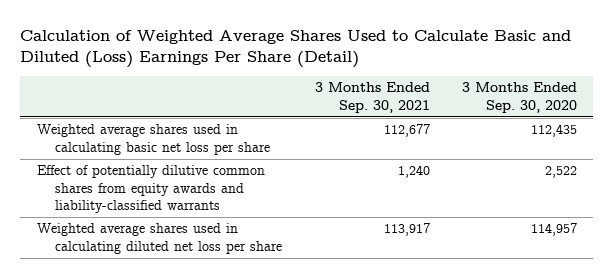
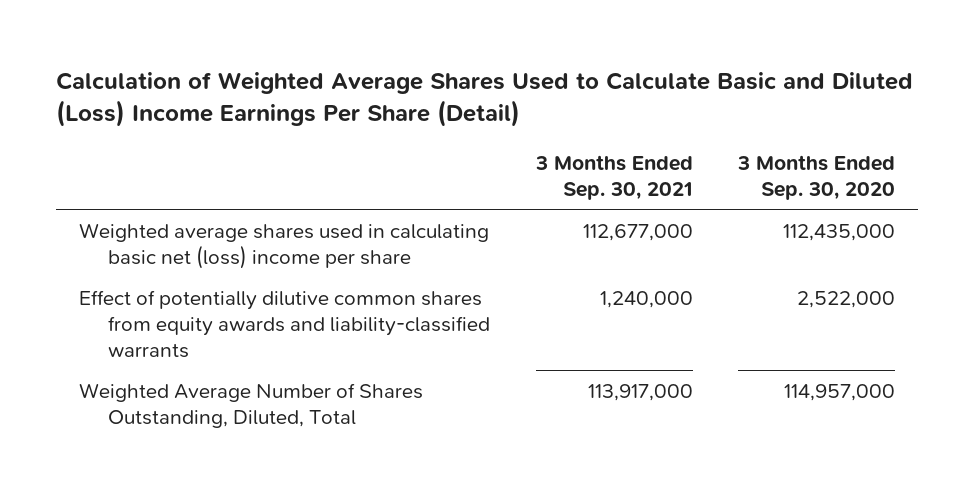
[20,30,572,69] Calculation of Weighted Average Shares Used to Calculate Basic and Diluted (Loss) Earnings Per Share (Detail) -> [56,71,914,128] Calculation of Weighted Average Shares Used to Calculate Basic and Diluted (Loss) Income Earnings Per Share (Detail)
[36,124,271,155] Weighted average shares used in calculating basic net loss per share -> [79,222,490,269] Weighted average shares used in calculating basic net (loss) income per share
[383,124,430,138] 112,677 -> [582,223,693,241] 112,677,000
[531,124,578,138] 112,435 -> [783,223,896,241] 112,435,000
[397,165,430,179] 1,240 -> [599,290,693,308] 1,240,000
[545,166,578,179] 2,522 -> [797,290,896,308] 2,522,000
[36,223,283,254] Weighted average shares used in calculating diluted net loss per share -> [79,382,424,428] Weighted Average Number of Shares Outstanding, Diluted, Total
[383,223,430,237] 113,917 -> [587,383,693,401] 113,917,000
[531,223,578,237] 114,957 -> [784,383,896,401] 114,957,000

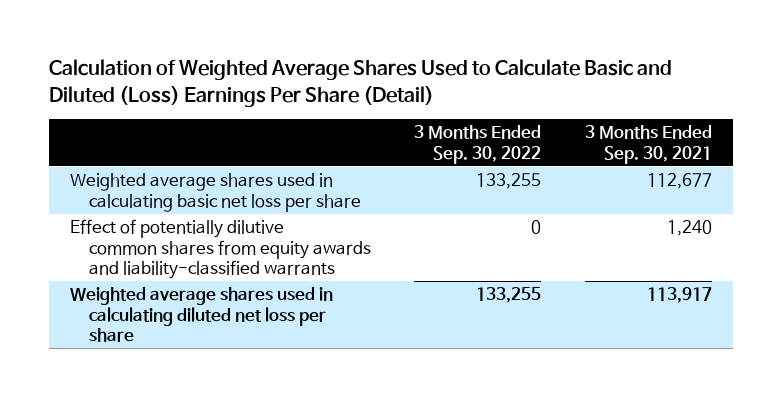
[56,71,914,128] Calculation of Weighted Average Shares Used to Calculate Basic and Diluted (Loss) Income Earnings Per Share (Detail) -> [48,59,672,107] Calculation of Weighted Average Shares Used to Calculate Basic and Diluted (Loss) Earnings Per Share (Detail)
[737,154,896,200] 3 Months Ended Sep. 30, 2020 -> none
none -> [414,125,542,164] 3 Months Ended Sep. 30, 2022
[79,222,490,269] Weighted average shares used in calculating basic net (loss) income per share -> [70,173,361,212] Weighted average shares used in calculating basic net loss per share
[582,223,693,241] 112,677,000 -> [646,173,712,190] 112,677
[599,290,693,308] 1,240,000 -> [666,220,712,237] 1,240
[79,382,424,428] Weighted Average Number of Shares Outstanding, Diluted, Total -> [70,287,334,343] Weighted average shares used in calculating diluted net loss per share
[587,383,693,401] 113,917,000 -> [646,287,712,304] 113,917

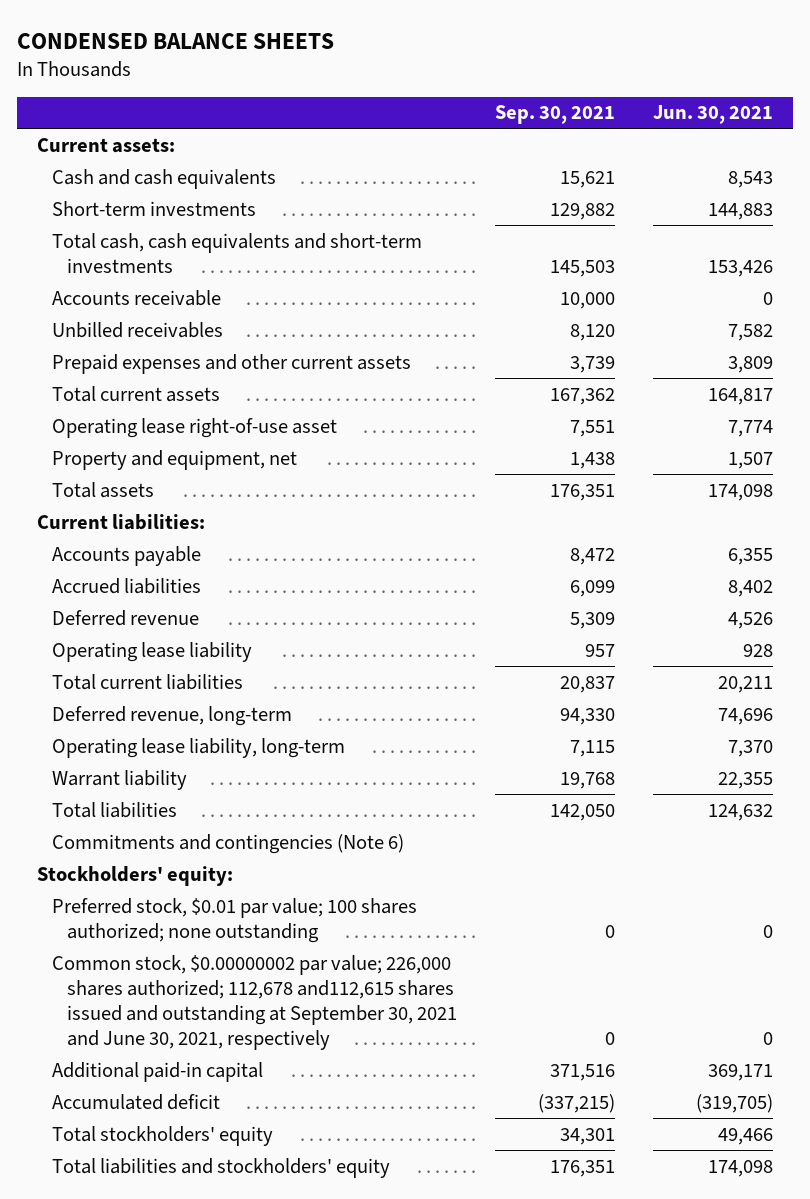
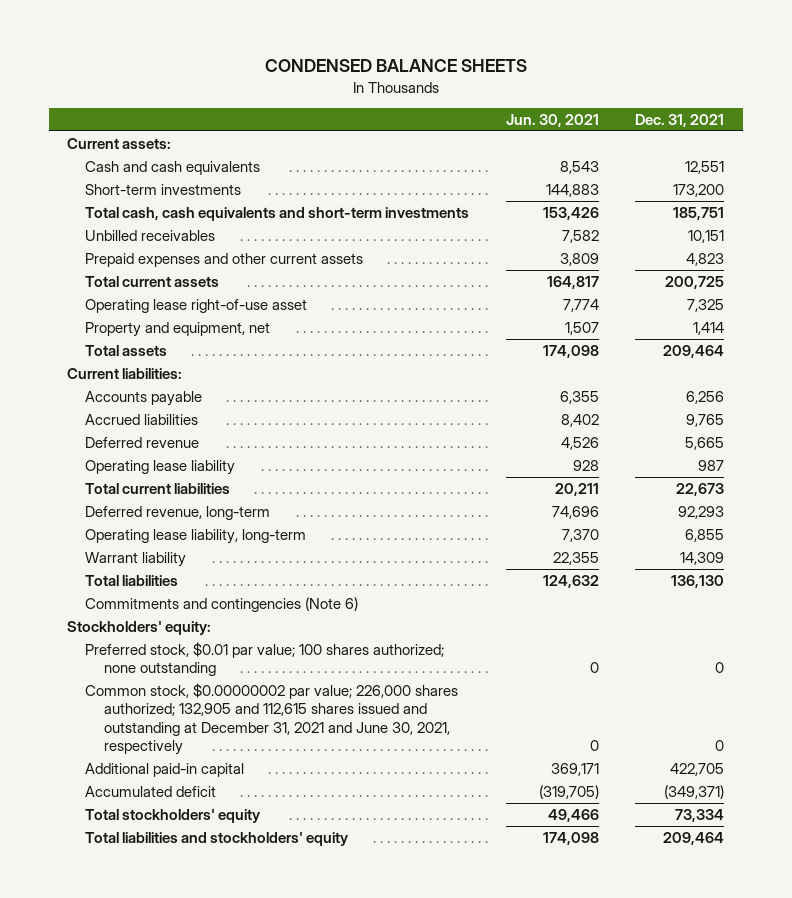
[495,105,616,125] Sep. 30, 2021 -> none
none -> [635,113,725,127] Dec. 31, 2021
[51,289,221,306] Accounts receivable -> none
[51,954,457,1050] Common stock, $0.00000002 par value; 226,000 shares authorized; 112,678 and112,615 shares issued and outstanding at September 30, 2021 and June 30, 2021, respectively -> [85,682,459,755] Common stock, $0.00000002 par value; 226,000 shares authorized; 132,905 and 112,615 shares issued and outstanding at December 31, 2021 and June 30, 2021, respectively

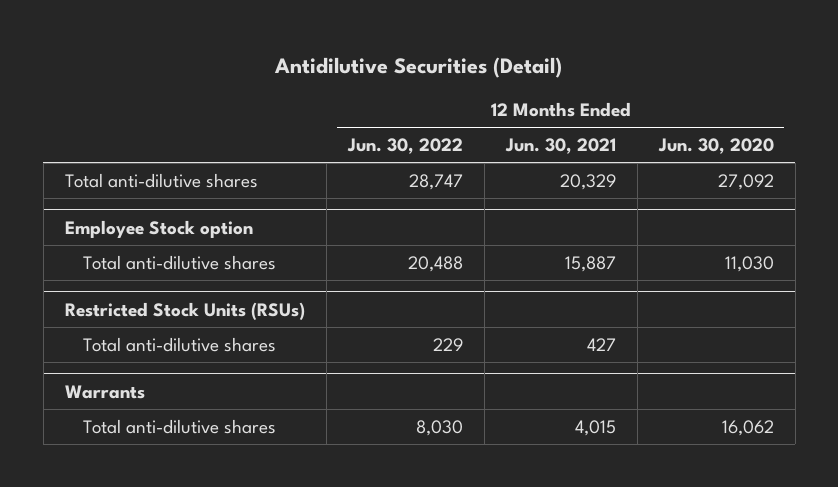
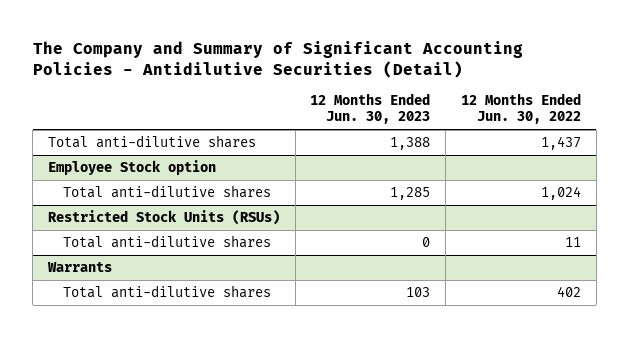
[274,57,563,79] Antidilutive Securities (Detail) -> [32,40,523,78] The Company and Summary of Significant Accounting Policies - Antidilutive Securities (Detail)
[504,138,616,155] Jun. 30, 2021 -> none
[657,138,774,155] Jun. 30, 2020 -> none
none -> [310,93,431,125] 12 Months Ended Jun. 30, 2023
[408,173,463,190] 28,747 -> [540,136,581,151] 1,437
[407,255,463,272] 20,488 -> [540,186,581,201] 1,024
[432,337,463,351] 229 -> [564,237,581,248] 11
[415,419,463,436] 8,030 -> [556,286,581,298] 402

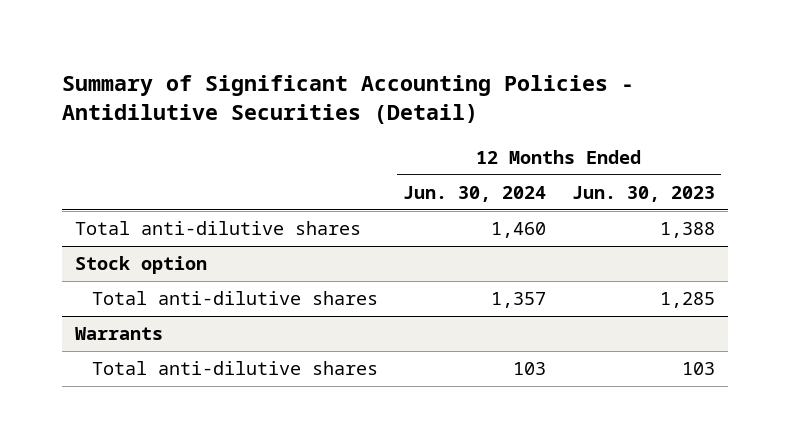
[32,40,523,78] The Company and Summary of Significant Accounting Policies - Antidilutive Securities (Detail) -> [62,75,635,125] Summary of Significant Accounting Policies - Antidilutive Securities (Detail)
[460,93,581,125] 12 Months Ended Jun. 30, 2022 -> none
none -> [403,185,547,202] Jun. 30, 2024
[48,160,217,176] Employee Stock option -> [75,256,208,275] Stock option
[48,210,281,226] Restricted Stock Units (RSUs) -> none
[62,235,271,249] Total anti-dilutive shares -> none

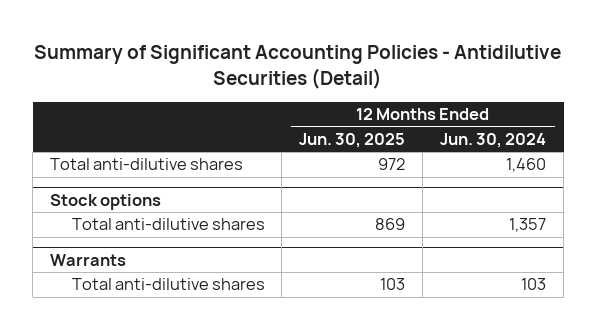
[571,185,715,202] Jun. 30, 2023 -> none
none -> [299,132,406,148] Jun. 30, 2025
[75,256,208,275] Stock option -> [50,193,162,210] Stock options

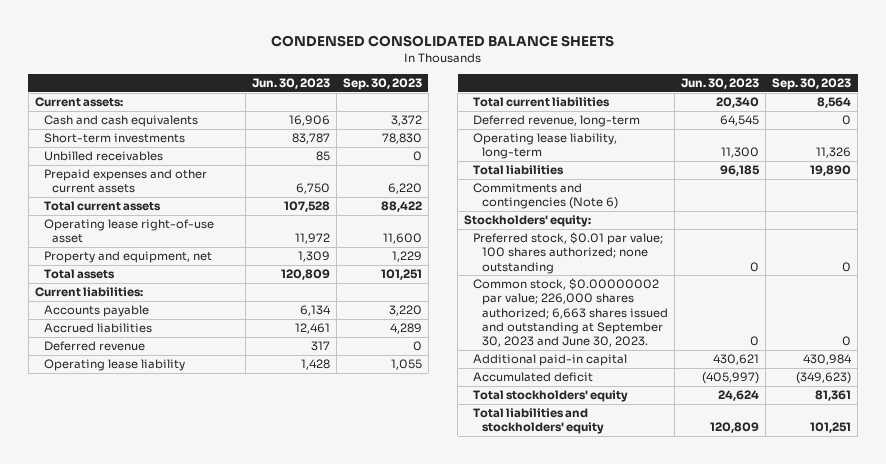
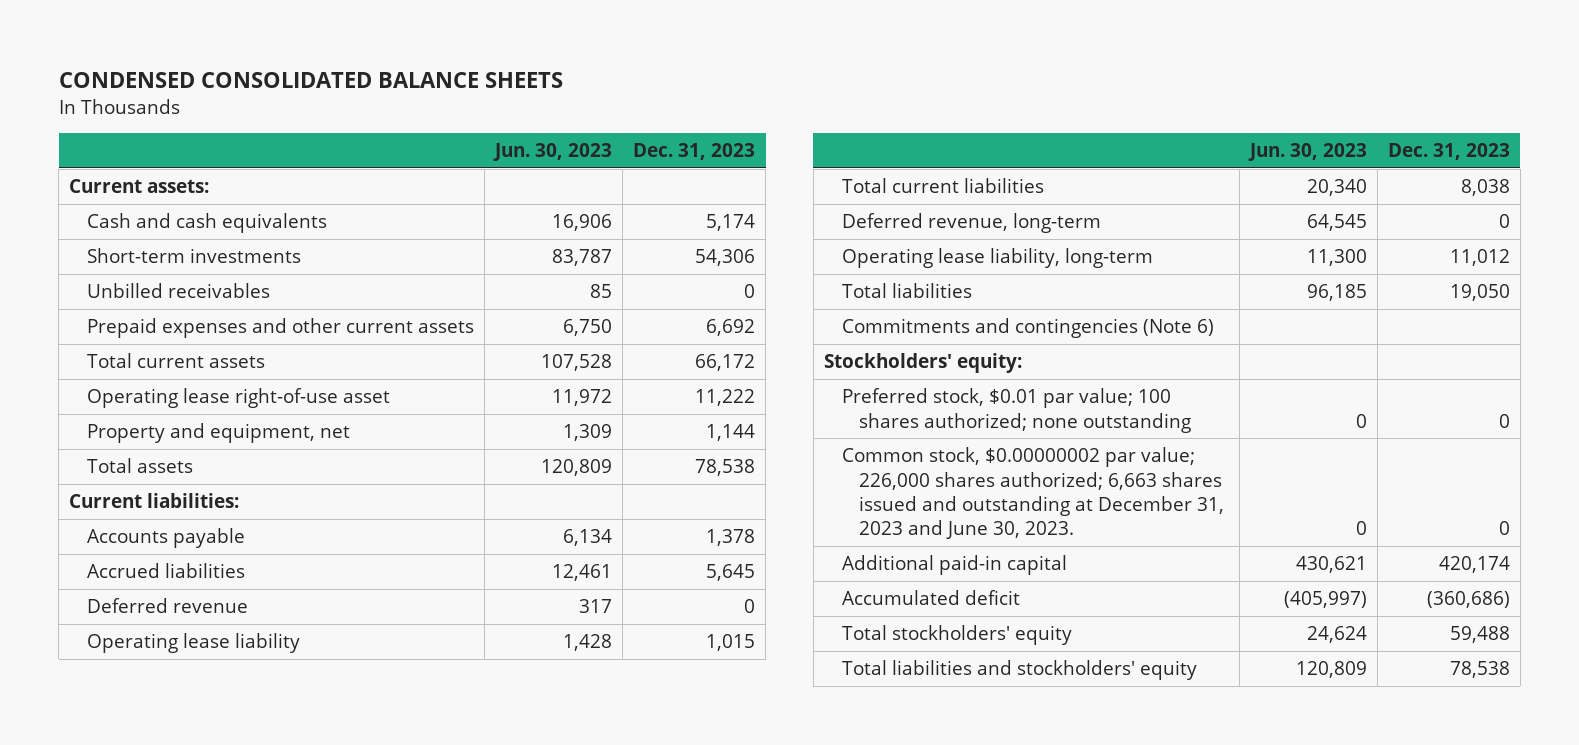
[342,78,422,91] Sep. 30, 2023 -> none
none -> [633,143,756,161] Dec. 31, 2023
[473,278,668,348] Common stock, $0.00000002 par value; 226,000 shares authorized; 6,663 shares issued and outstanding at September 30, 2023 and June 30, 2023. -> [841,447,1225,540] Common stock, $0.00000002 par value; 226,000 shares authorized; 6,663 shares issued and outstanding at December 31, 2023 and June 30, 2023.

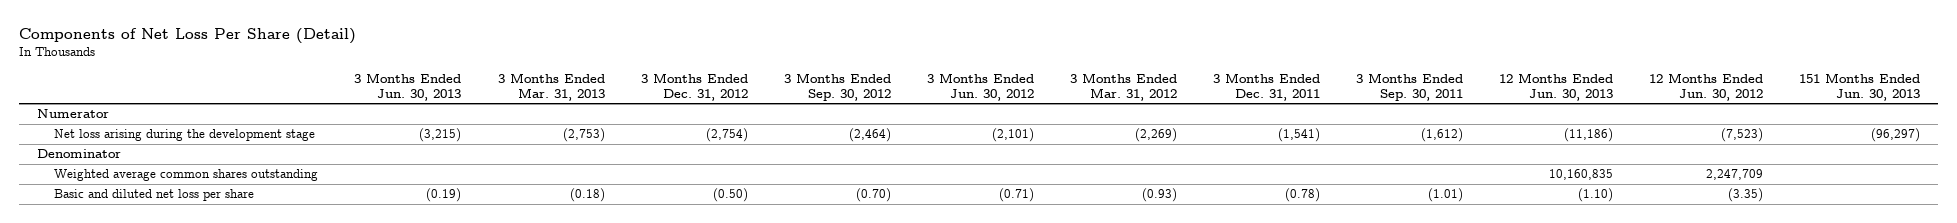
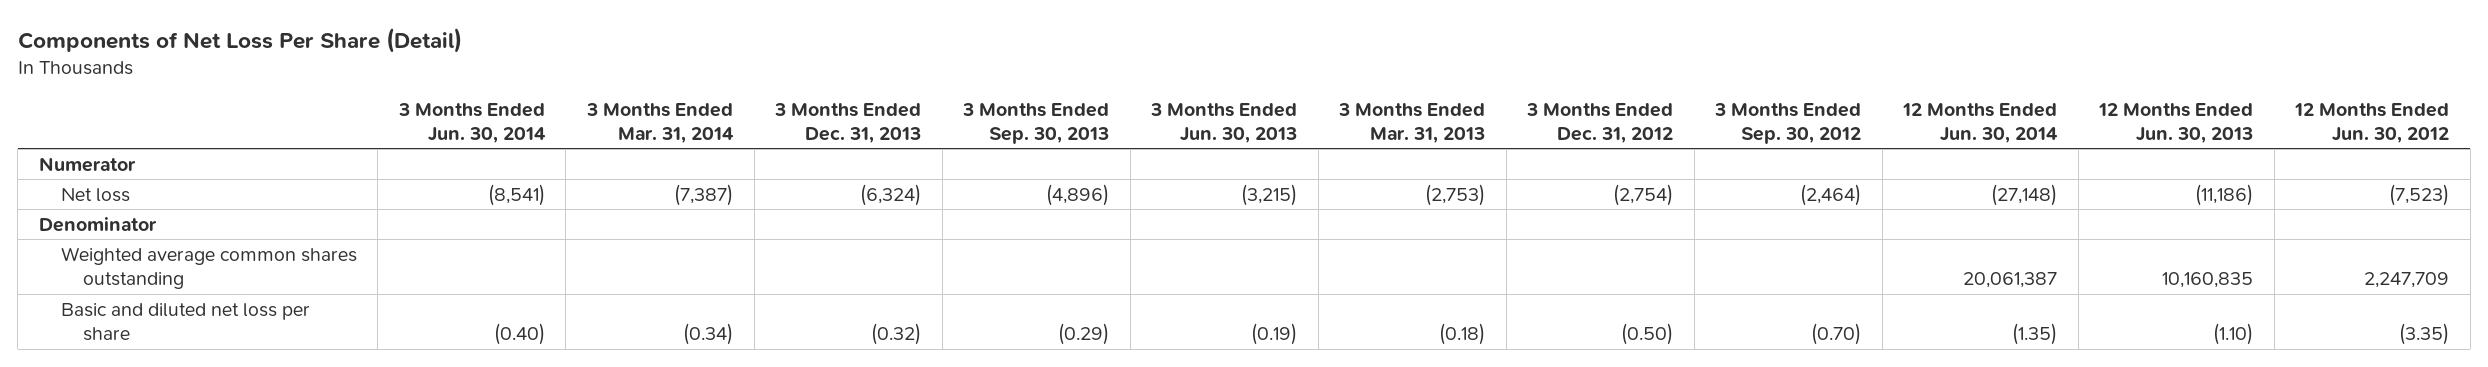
[926,72,1034,101] 3 Months Ended Jun. 30, 2012 -> none
[1069,72,1177,101] 3 Months Ended Mar. 31, 2012 -> none
[1212,72,1320,101] 3 Months Ended Dec. 31, 2011 -> none
[1355,72,1463,101] 3 Months Ended Sep. 30, 2011 -> none
[1799,72,1921,101] 151 Months Ended Jun. 30, 2013 -> none
none -> [397,102,546,143] 3 Months Ended Jun. 30, 2014
none -> [586,102,735,143] 3 Months Ended Mar. 31, 2014
none -> [774,102,922,143] 3 Months Ended Dec. 31, 2013
none -> [962,102,1110,144] 3 Months Ended Sep. 30, 2013
none -> [1902,102,2059,143] 12 Months Ended Jun. 30, 2014
[54,129,316,142] Net loss arising during the development stage -> [60,187,130,202] Net loss

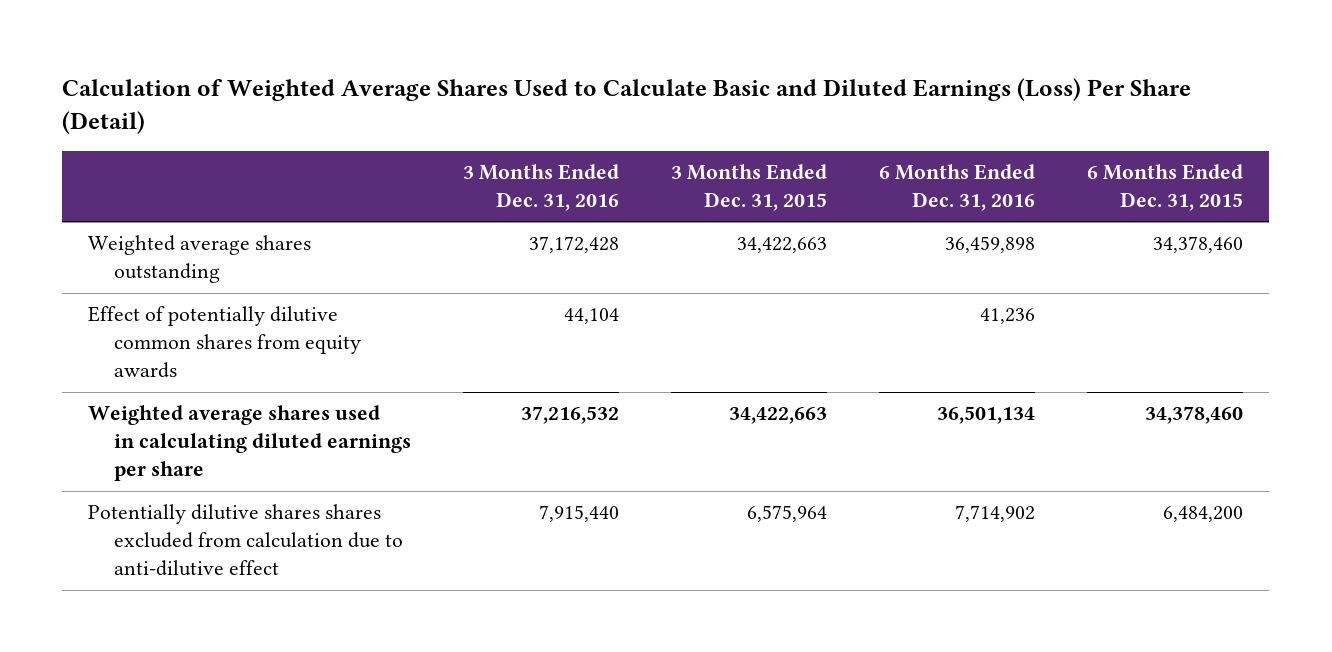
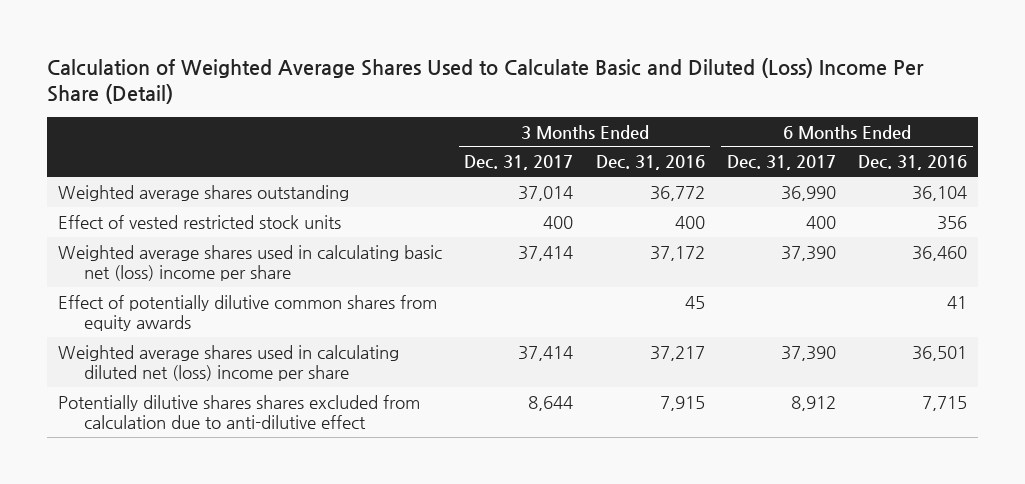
[62,77,1192,135] Calculation of Weighted Average Shares Used to Calculate Basic and Diluted Earnings (Loss) Per Share (Detail) -> [47,57,925,105] Calculation of Weighted Average Shares Used to Calculate Basic and Diluted (Loss) Income Per Share (Detail)
[671,163,828,211] 3 Months Ended Dec. 31, 2015 -> none
[1087,163,1244,211] 6 Months Ended Dec. 31, 2015 -> none
none -> [464,155,574,171] Dec. 31, 2017
none -> [726,155,836,171] Dec. 31, 2017
[529,236,620,254] 37,172,428 -> [649,185,705,201] 36,772
[945,236,1036,254] 36,459,898 -> [911,185,967,201] 36,104
none -> [58,214,342,229] Effect of vested restricted stock units
none -> [58,244,443,281] Weighted average shares used in calculating basic net (loss) income per share
[564,308,620,325] 44,104 -> [684,295,705,309] 45
[980,308,1036,325] 41,236 -> [946,295,967,309] 41
[88,405,412,482] Weighted average shares used in calculating diluted earnings per share -> [58,344,400,381] Weighted average shares used in calculating diluted net (loss) income per share
[521,406,620,425] 37,216,532 -> [649,345,705,361] 37,217
[937,406,1036,425] 36,501,134 -> [911,345,967,361] 36,501
[539,505,620,523] 7,915,440 -> [659,395,705,411] 7,915
[955,505,1036,523] 7,714,902 -> [921,395,967,411] 7,715

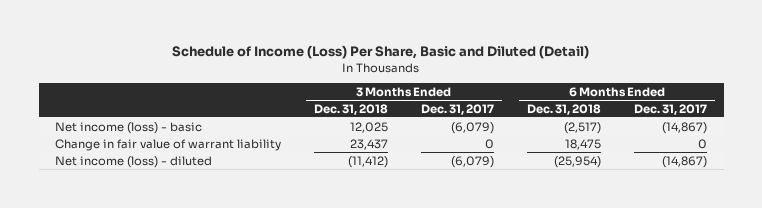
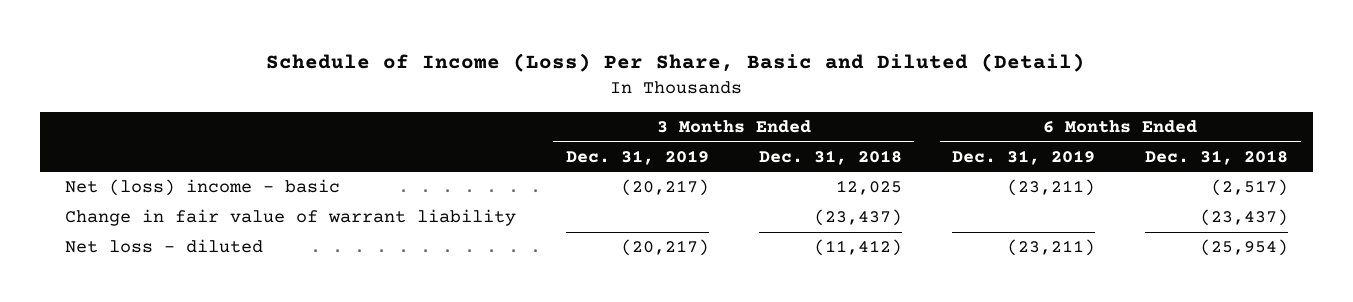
[421,103,495,115] Dec. 31, 2017 -> none
[634,103,708,115] Dec. 31, 2017 -> none
none -> [565,149,709,165] Dec. 31, 2019
none -> [952,149,1096,165] Dec. 31, 2019
[55,121,203,134] Net income (loss) - basic -> [64,179,340,197] Net (loss) income - basic
[350,138,389,150] 23,437 -> [813,209,902,227] (23,437)
[565,138,602,150] 18,475 -> [1200,209,1289,227] (23,437)
[55,155,213,168] Net income (loss) - diluted -> [64,239,263,254] Net loss - diluted

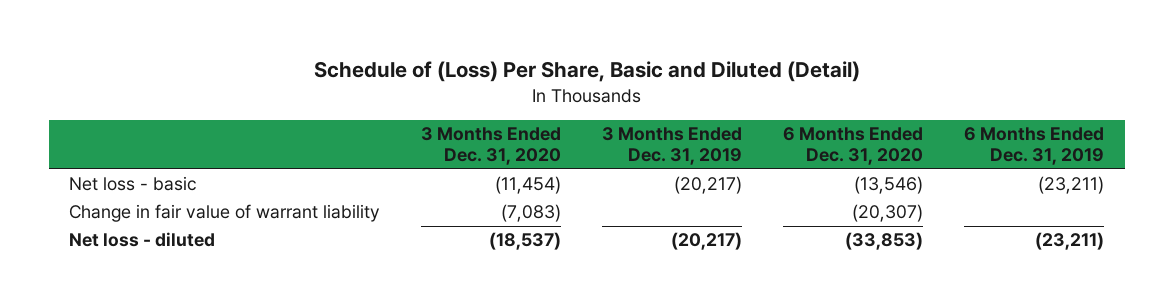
[266,53,1086,73] Schedule of Income (Loss) Per Share, Basic and Diluted (Detail) -> [313,61,860,83] Schedule of (Loss) Per Share, Basic and Diluted (Detail)
[758,149,902,165] Dec. 31, 2018 -> none
[1145,149,1289,165] Dec. 31, 2018 -> none
none -> [421,127,562,166] 3 Months Ended Dec. 31, 2020
none -> [783,127,924,166] 6 Months Ended Dec. 31, 2020
[64,179,340,197] Net (loss) income - basic -> [69,176,198,192] Net loss - basic

